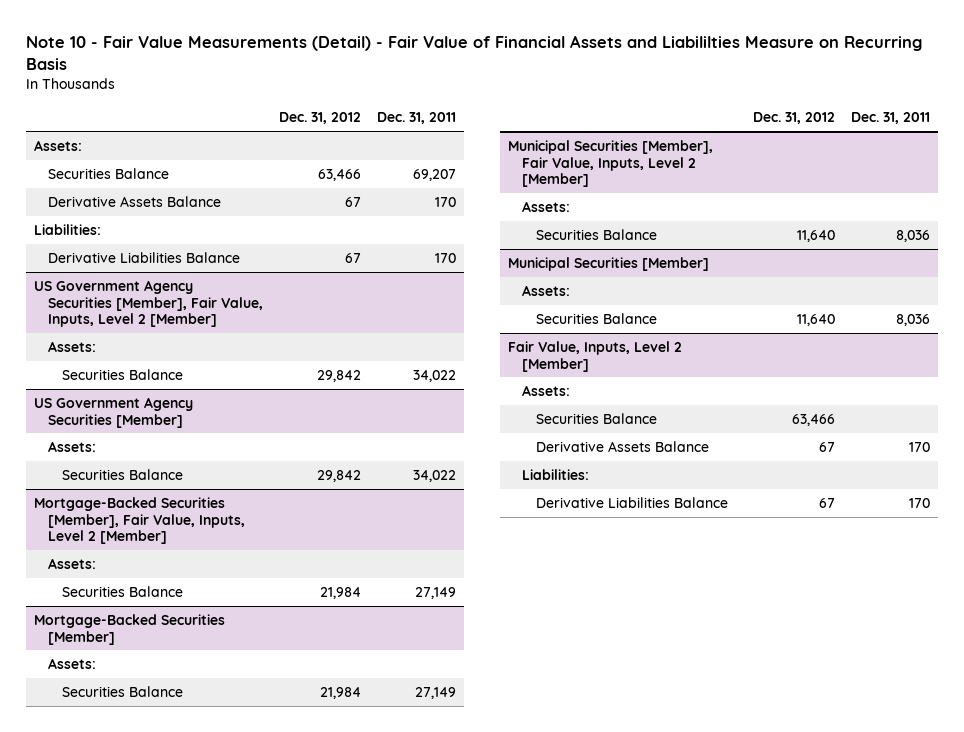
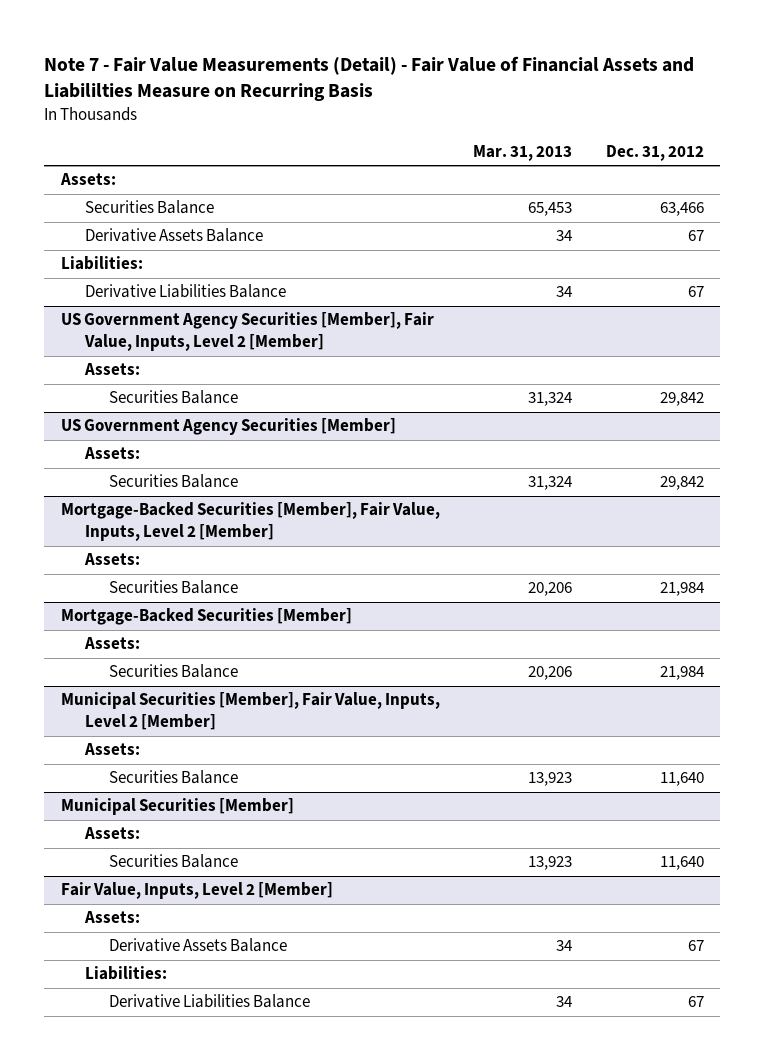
[26,35,923,71] Note 10 - Fair Value Measurements (Detail) - Fair Value of Financial Assets and Liabililties Measure on Recurring Basis -> [44,55,695,102] Note 7 - Fair Value Measurements (Detail) - Fair Value of Financial Assets and Liabililties Measure on Recurring Basis
[377,112,457,125] Dec. 31, 2011 -> none
none -> [473,144,573,161] Mar. 31, 2013
[535,412,657,424] Securities Balance -> none

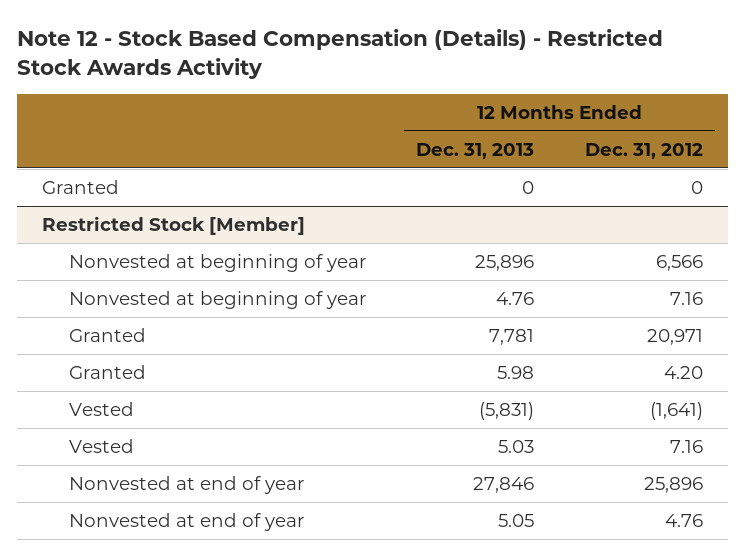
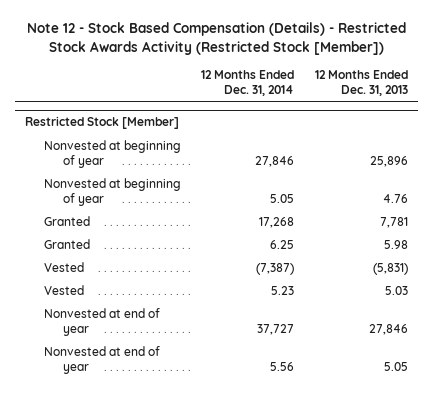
[17,29,664,80] Note 12 - Stock Based Compensation (Details) - Restricted Stock Awards Activity -> [26,22,406,55] Note 12 - Stock Based Compensation (Details) - Restricted Stock Awards Activity (Restricted Stock [Member])
[584,142,703,159] Dec. 31, 2012 -> none
none -> [201,70,295,97] 12 Months Ended Dec. 31, 2014
[42,180,120,195] Granted -> none

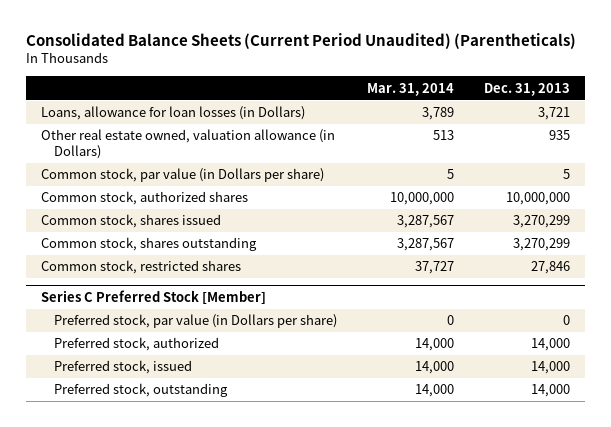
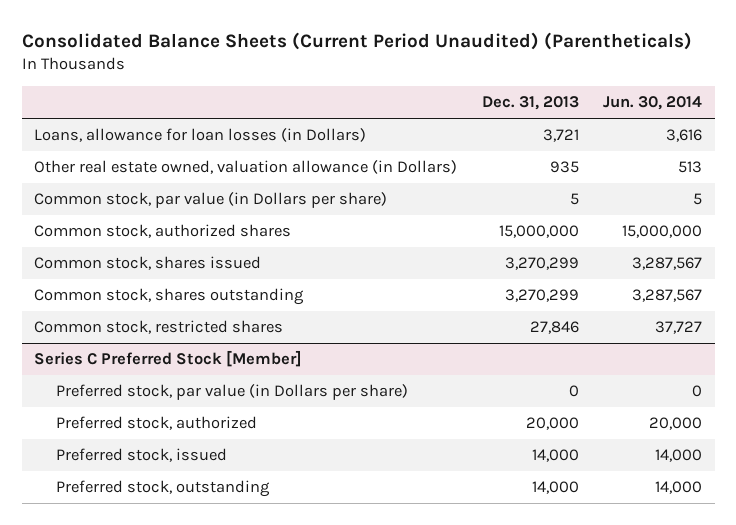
[366,82,454,96] Mar. 31, 2014 -> none
none -> [603,96,703,111] Jun. 30, 2014
[506,192,571,206] 10,000,000 -> [498,225,579,239] 15,000,000
[531,338,571,352] 14,000 -> [525,417,579,431] 20,000

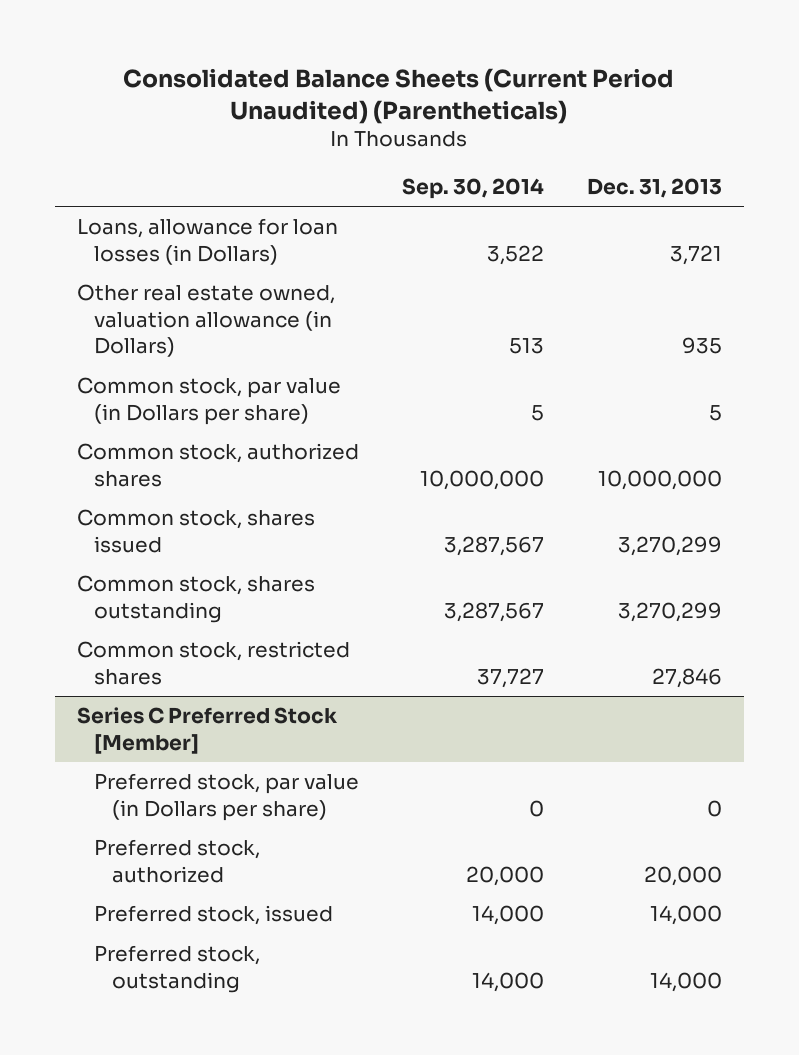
[603,96,703,111] Jun. 30, 2014 -> none
none -> [402,178,545,200] Sep. 30, 2014
[498,225,579,239] 15,000,000 -> [598,469,723,490] 10,000,000

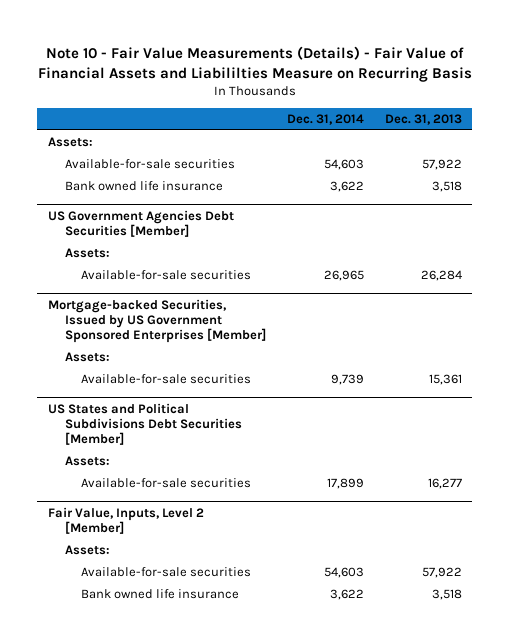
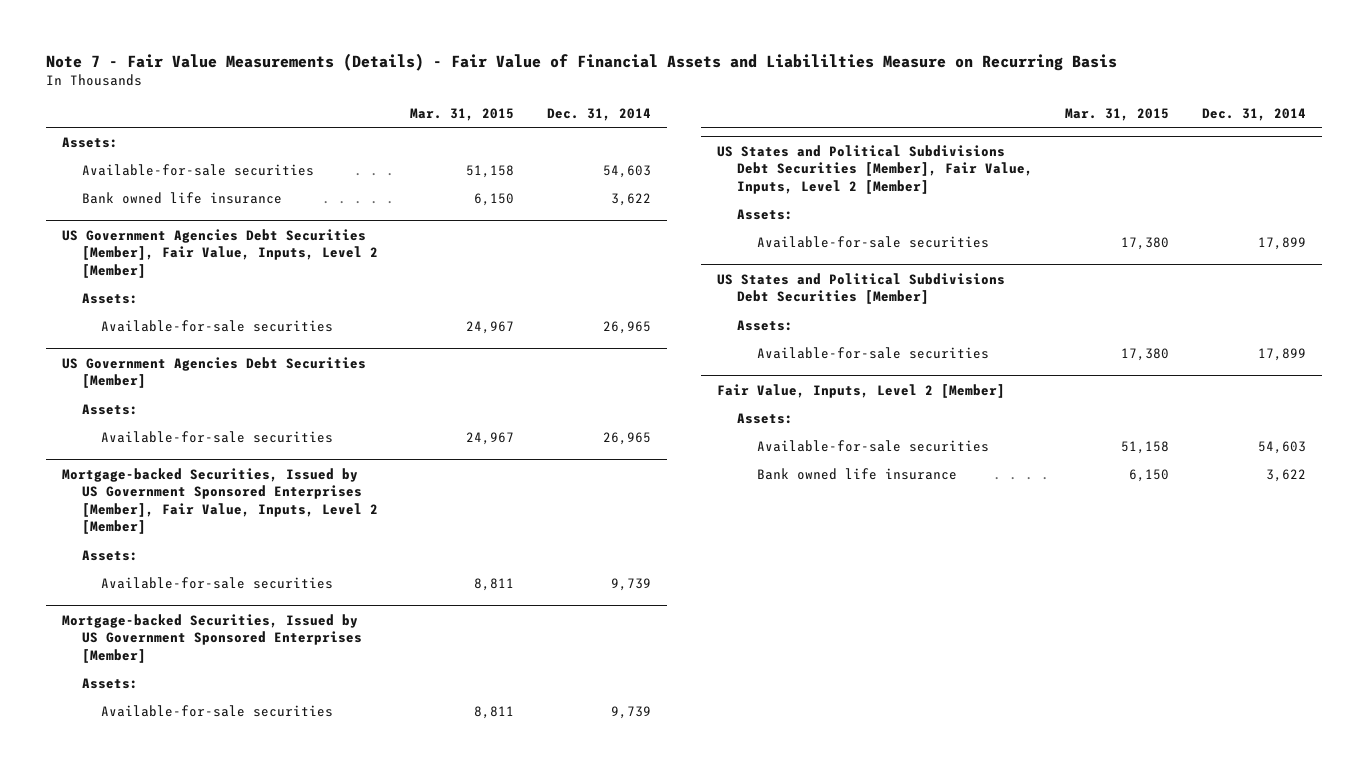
[37,45,472,82] Note 10 - Fair Value Measurements (Details) - Fair Value of Financial Assets and Liabililties Measure on Recurring Basis -> [45,52,1117,71] Note 7 - Fair Value Measurements (Details) - Fair Value of Financial Assets and Liabililties Measure on Recurring Basis
[384,114,462,126] Dec. 31, 2013 -> none
none -> [410,108,515,122] Mar. 31, 2015
none -> [61,228,378,278] US Government Agencies Debt Securities [Member], Fair Value, Inputs, Level 2 [Member]
none -> [81,292,138,304] Assets:
none -> [101,319,334,332] Available-for-sale securities
none -> [61,467,378,535] Mortgage-backed Securities, Issued by US Government Sponsored Enterprises [Member], Fair Value, Inputs, Level 2 [Member]
none -> [81,549,138,561] Assets:
none -> [101,576,334,589] Available-for-sale securities
none -> [717,144,1033,194] US States and Political Subdivisions Debt Securities [Member], Fair Value, Inputs, Level 2 [Member]
none -> [736,208,793,220] Assets:
none -> [756,235,989,248] Available-for-sale securities

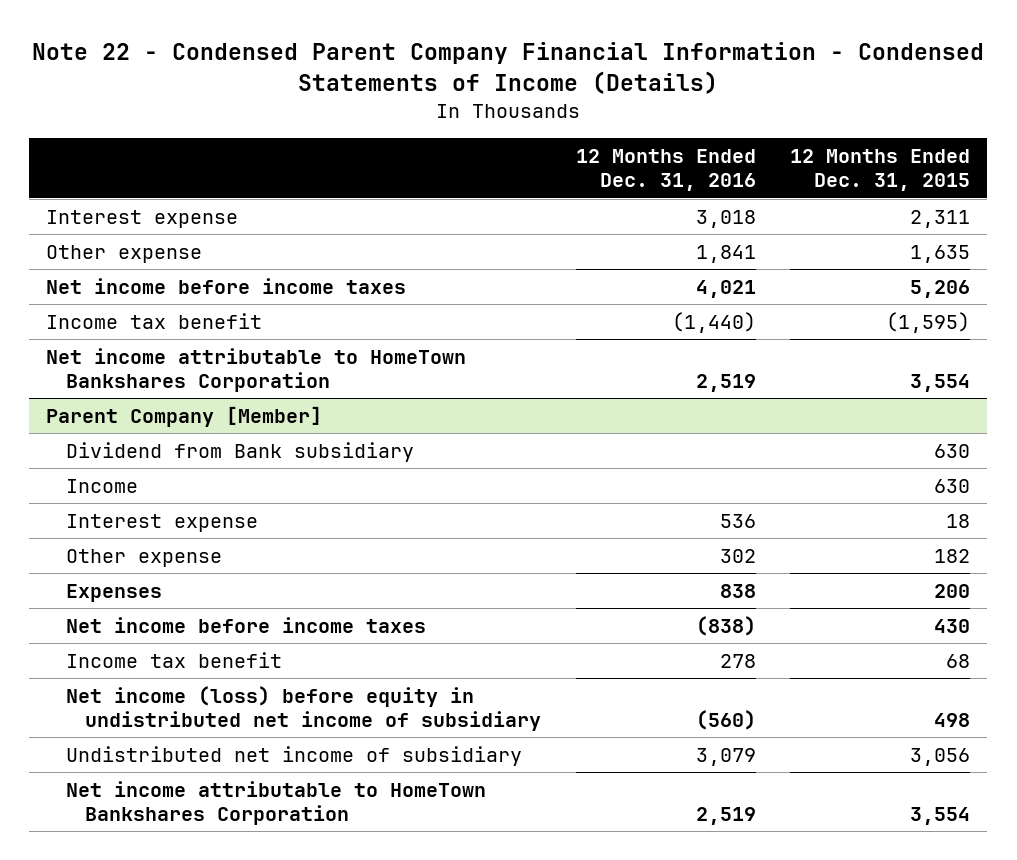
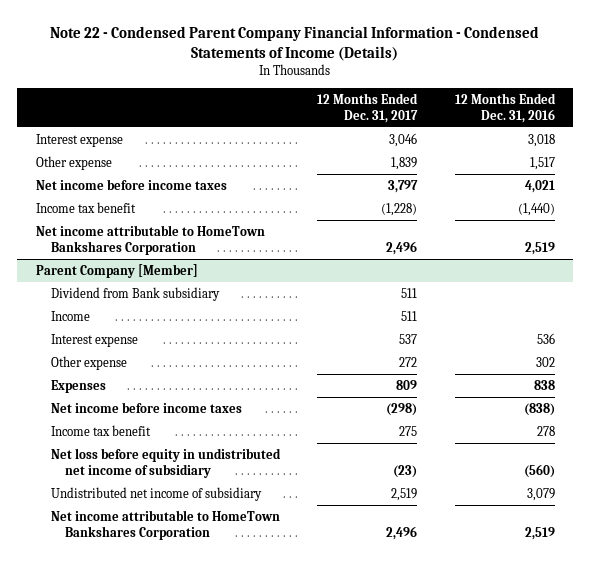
[790,149,971,192] 12 Months Ended Dec. 31, 2015 -> none
none -> [317,92,419,124] 12 Months Ended Dec. 31, 2017
[695,244,756,263] 1,841 -> [529,156,555,170] 1,517
[65,685,542,732] Net income (loss) before equity in undistributed net income of subsidiary -> [50,447,281,478] Net loss before equity in undistributed net income of subsidiary

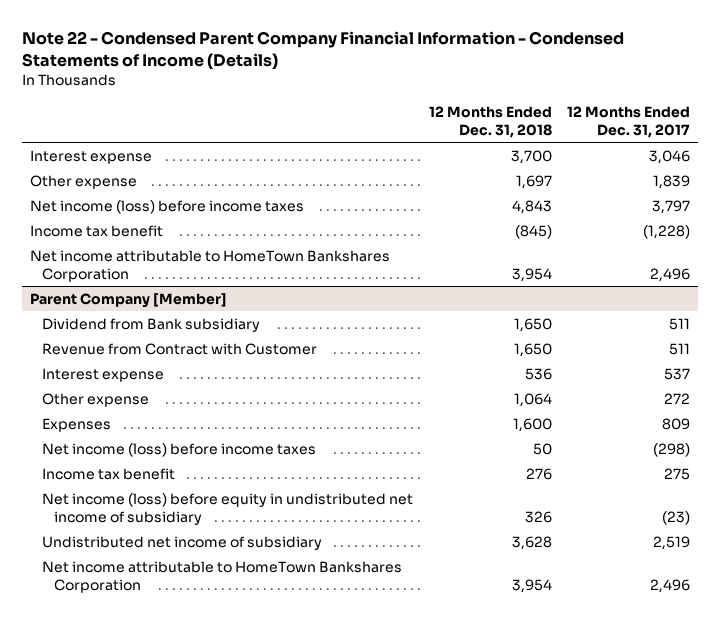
[454,92,556,124] 12 Months Ended Dec. 31, 2016 -> none
none -> [428,105,552,138] 12 Months Ended Dec. 31, 2018
[36,178,228,190] Net income before income taxes -> [29,199,304,214] Net income (loss) before income taxes
[50,310,90,321] Income -> [41,342,317,355] Revenue from Contract with Customer
[50,401,242,413] Net income before income taxes -> [41,442,316,457] Net income (loss) before income taxes
[50,447,281,478] Net loss before equity in undistributed net income of subsidiary -> [41,492,413,525] Net income (loss) before equity in undistributed net income of subsidiary

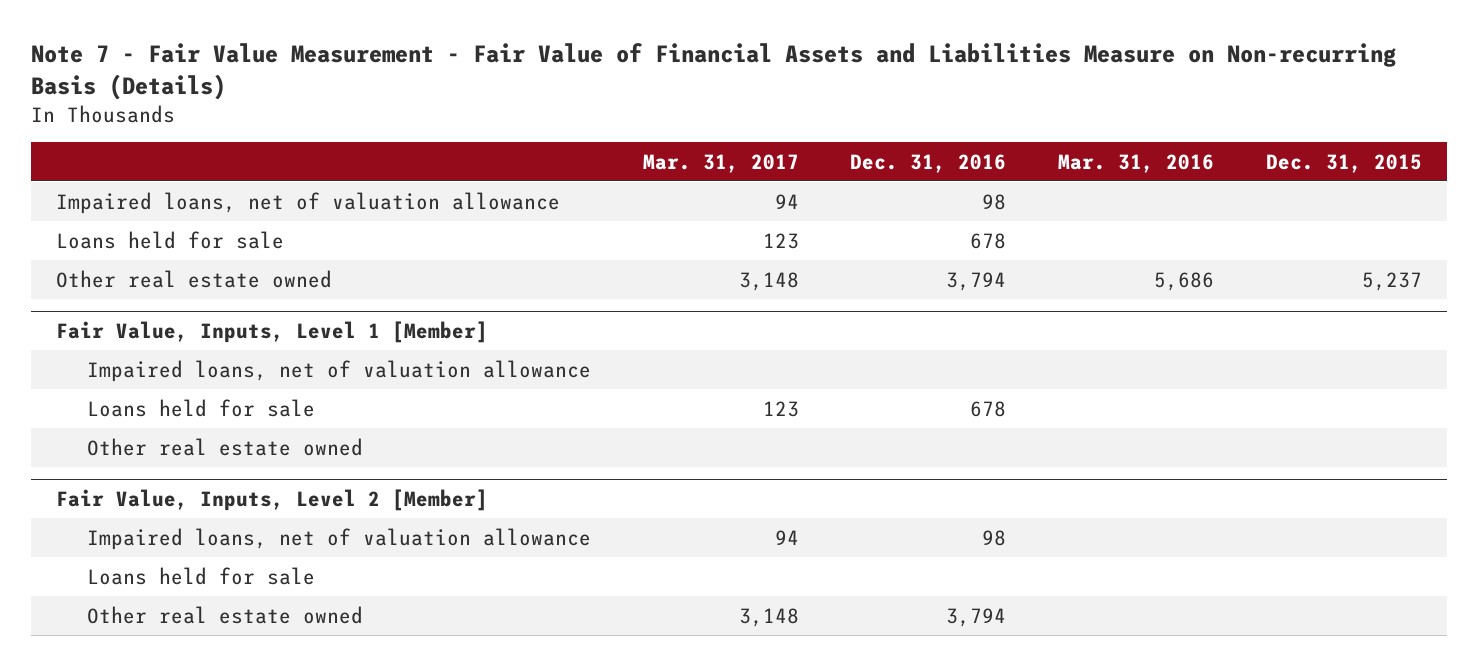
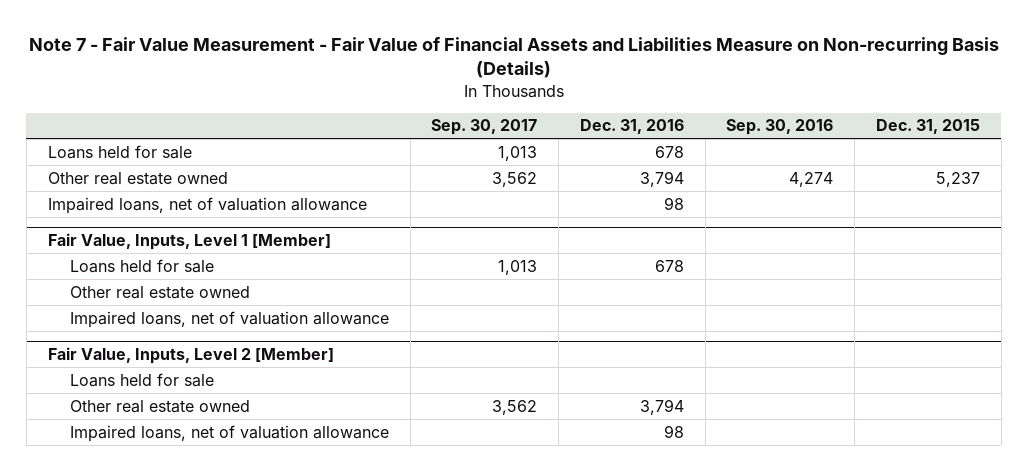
[642,153,799,173] Mar. 31, 2017 -> none
[1057,153,1214,173] Mar. 31, 2016 -> none
none -> [431,119,538,136] Sep. 30, 2017
none -> [726,119,834,136] Sep. 30, 2016
[56,191,561,214] Impaired loans, net of valuation allowance -> [47,196,367,214] Impaired loans, net of valuation allowance
[86,359,591,382] Impaired loans, net of valuation allowance -> [69,310,389,328] Impaired loans, net of valuation allowance
[86,527,591,550] Impaired loans, net of valuation allowance -> [69,424,389,442] Impaired loans, net of valuation allowance

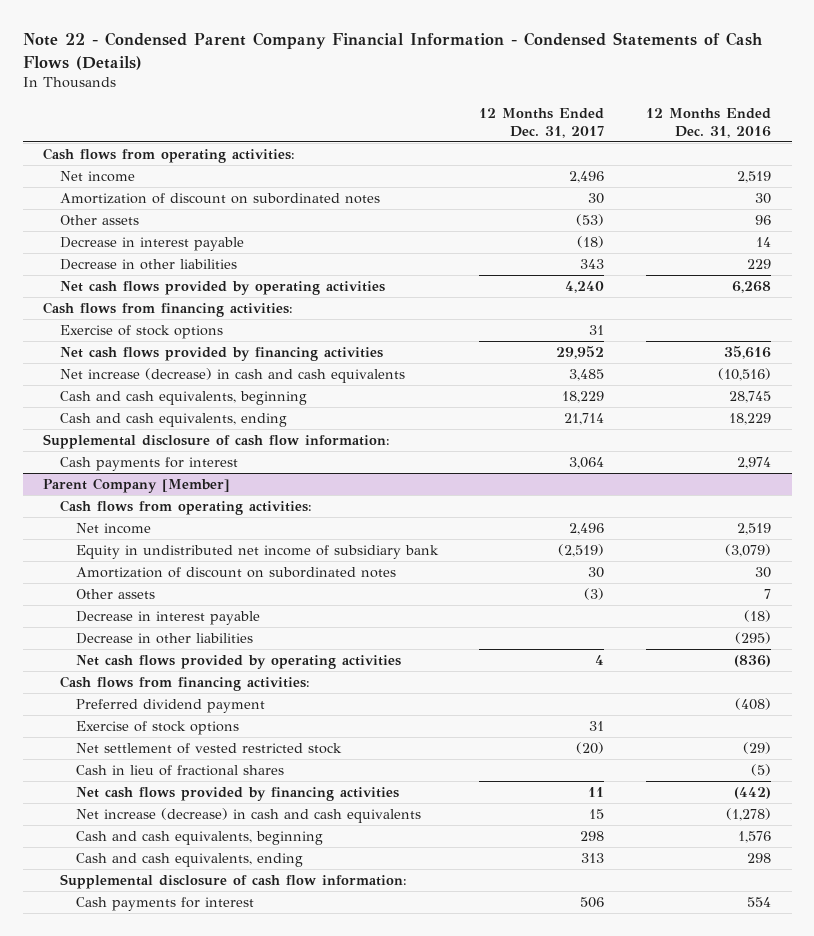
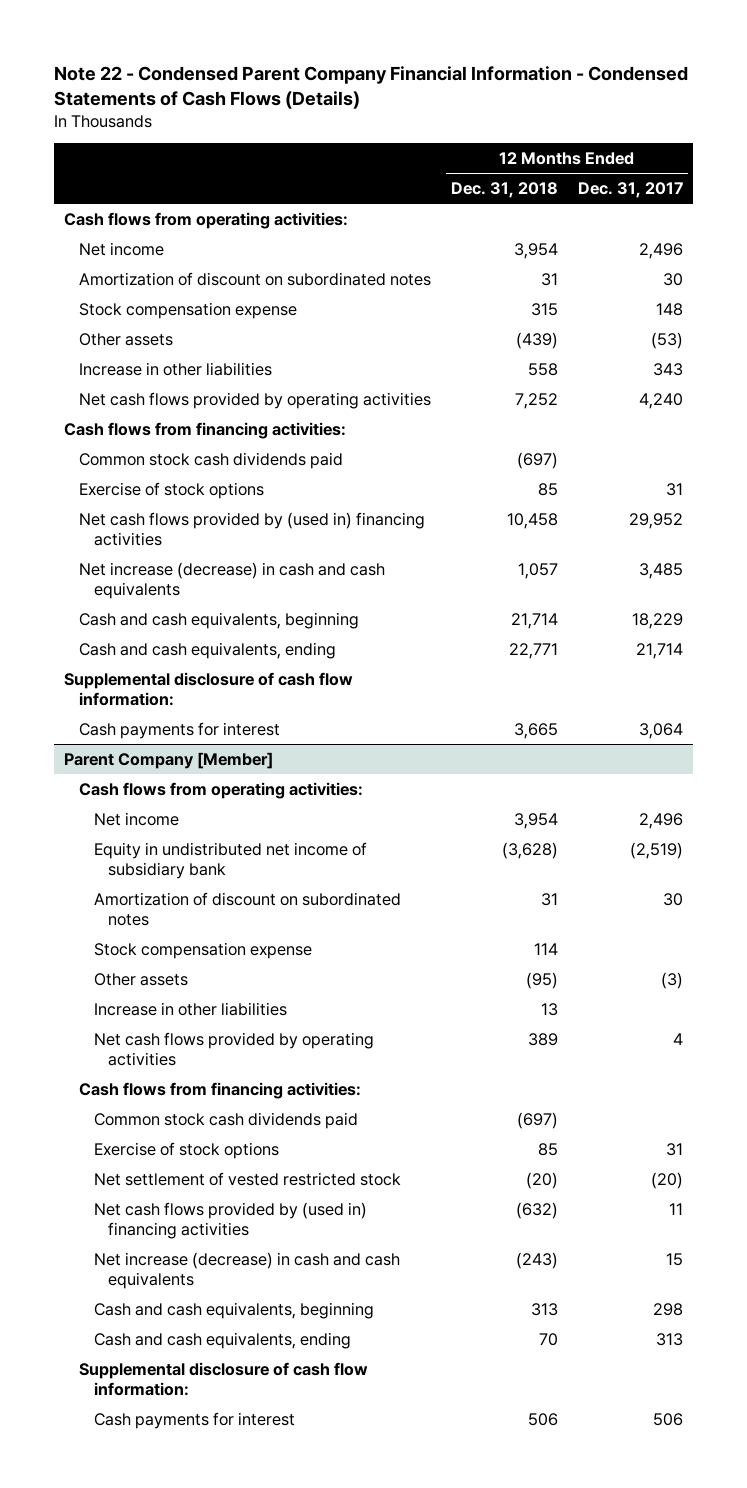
[645,107,771,138] 12 Months Ended Dec. 31, 2016 -> none
none -> [450,181,558,198] Dec. 31, 2018
none -> [78,301,297,319] Stock compensation expense
[59,236,244,251] Decrease in interest payable -> none
[59,258,237,270] Decrease in other liabilities -> [78,361,272,376] Increase in other liabilities
none -> [78,451,343,469] Common stock cash dividends paid
[59,346,383,361] Net cash flows provided by financing activities -> [78,511,425,547] Net cash flows provided by (used in) financing activities
none -> [93,941,312,959] Stock compensation expense
[75,610,260,625] Decrease in interest payable -> none
[75,632,253,644] Decrease in other liabilities -> [93,1001,287,1016] Increase in other liabilities
[75,698,265,713] Preferred dividend payment -> none
none -> [93,1111,358,1129] Common stock cash dividends paid
[75,764,284,776] Cash in lieu of fractional shares -> none
[75,786,399,801] Net cash flows provided by financing activities -> [93,1201,367,1240] Net cash flows provided by (used in) financing activities

